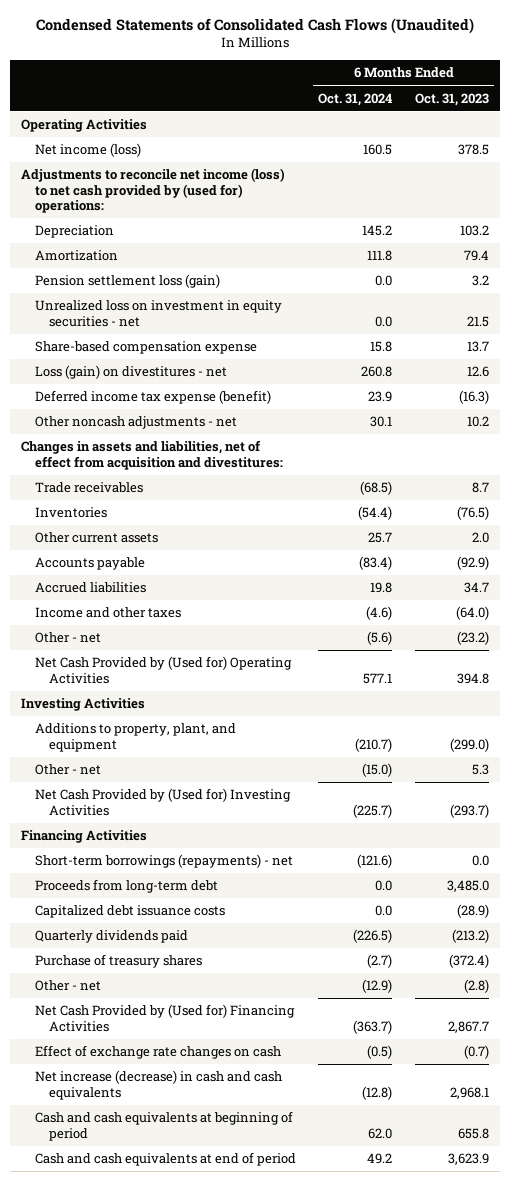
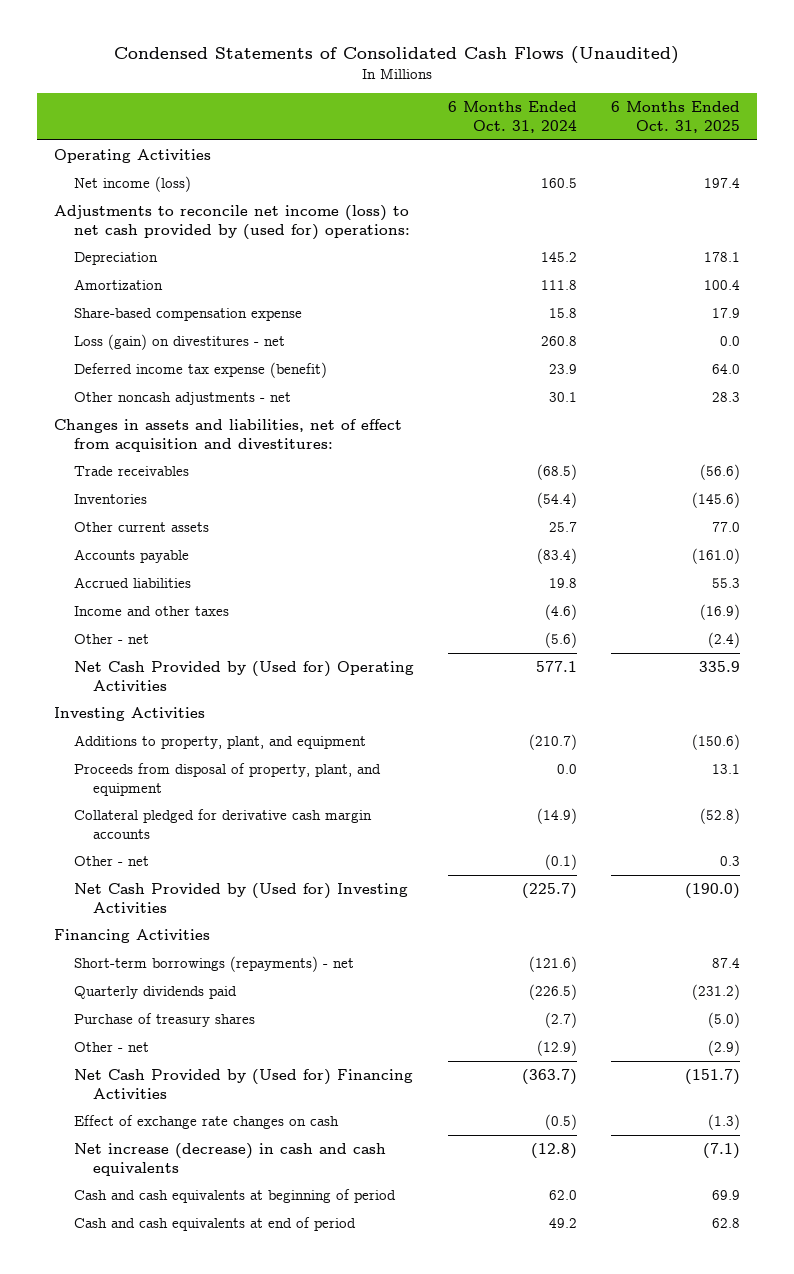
[414,92,489,106] Oct. 31, 2023 -> none
none -> [610,101,740,134] 6 Months Ended Oct. 31, 2025
[35,274,221,289] Pension settlement loss (gain) -> none
[35,300,283,327] Unrealized loss on investment in equity securities - net -> none
none -> [73,762,381,796] Proceeds from disposal of property, plant, and equipment
none -> [73,808,372,839] Collateral pledged for derivative cash margin accounts
[362,763,393,778] (15.0) -> [544,853,577,870] (0.1)
[35,879,219,894] Proceeds from long-term debt -> none
[35,905,226,919] Capitalized debt issuance costs -> none

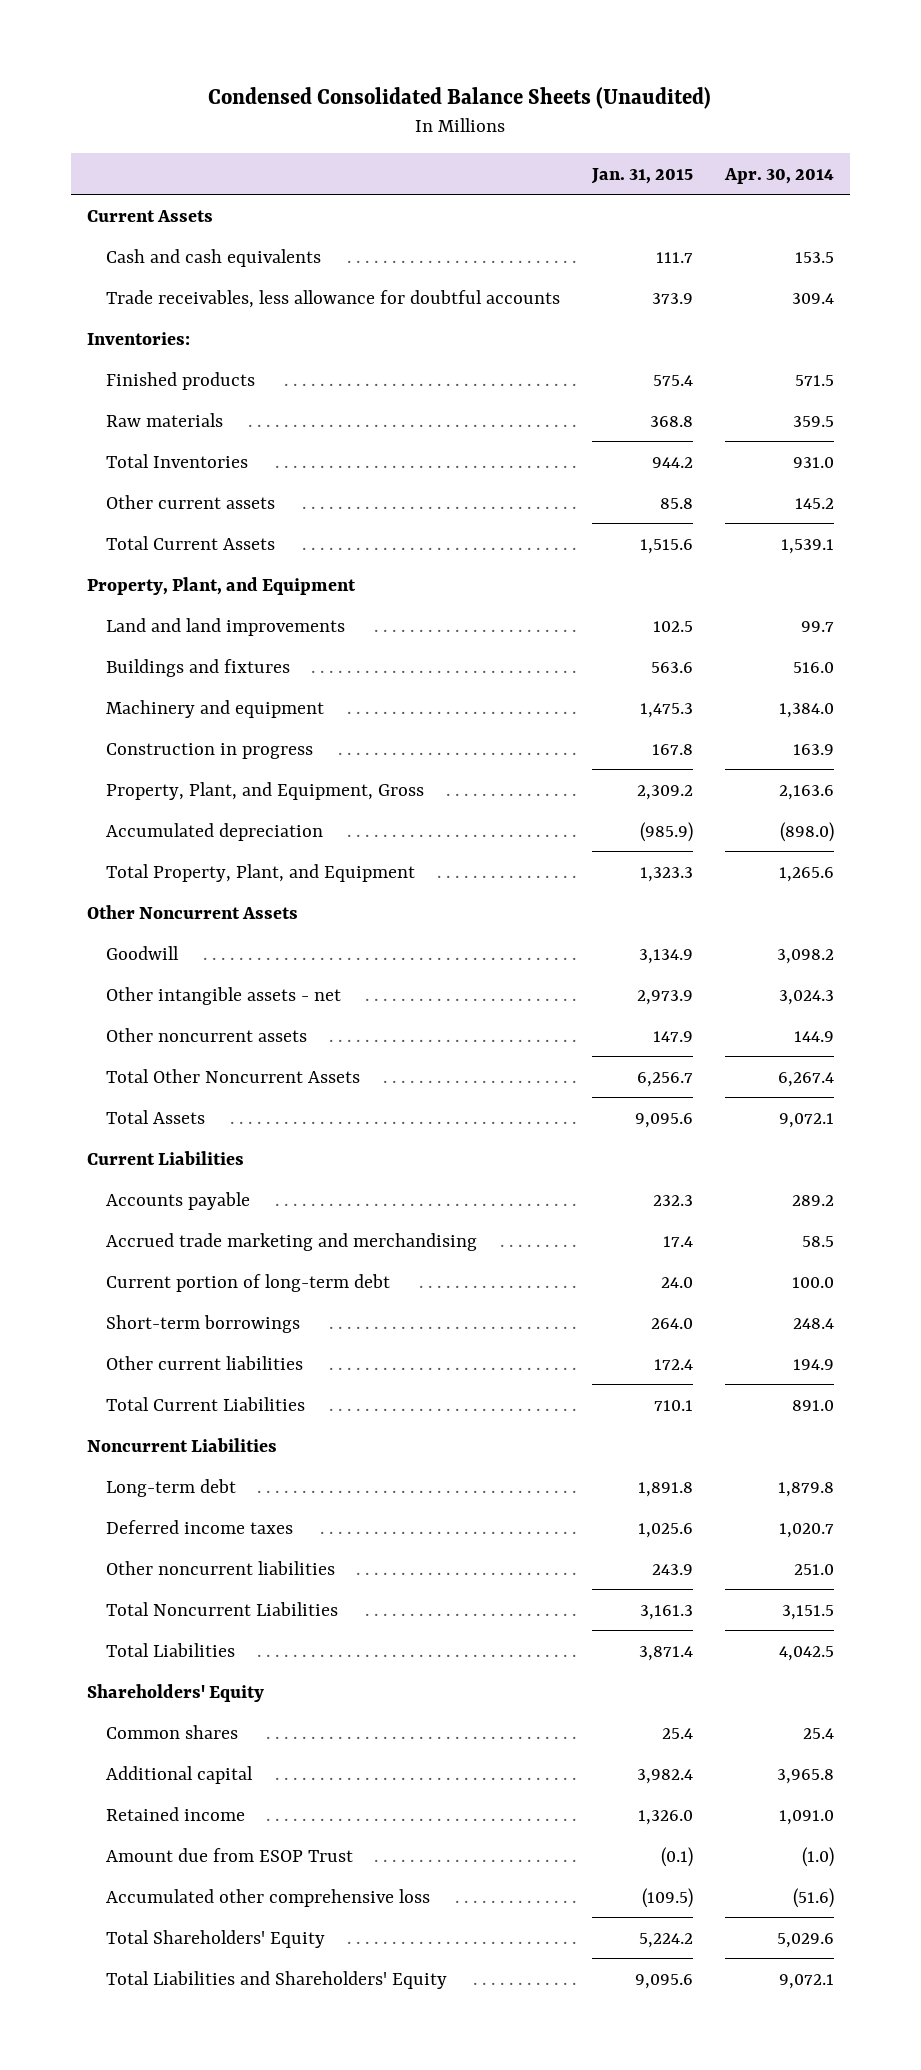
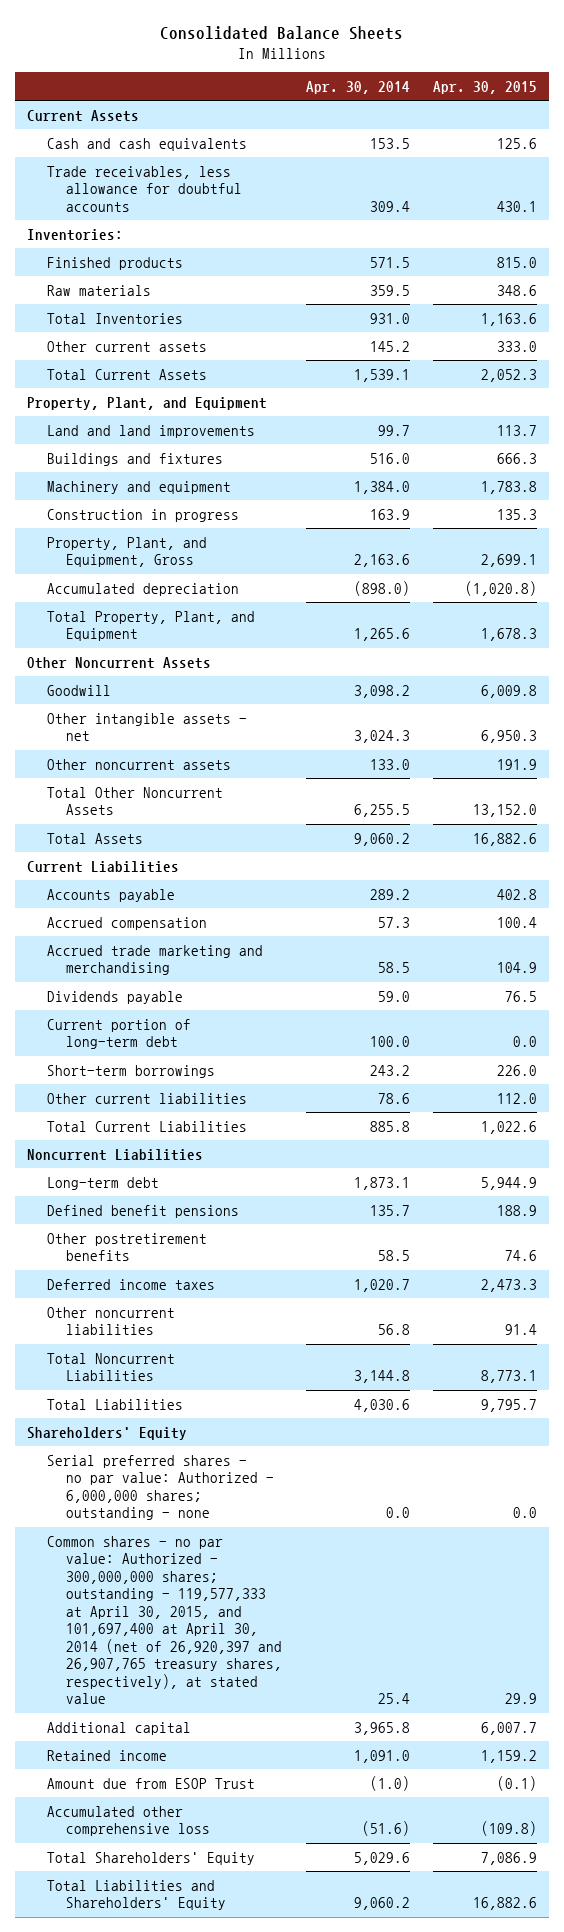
[208,86,712,109] Condensed Consolidated Balance Sheets (Unaudited) -> [159,25,403,40] Consolidated Balance Sheets
[590,167,693,184] Jan. 31, 2015 -> none
none -> [433,81,538,95] Apr. 30, 2015
[793,1030,834,1042] 144.9 -> [369,758,410,770] 133.0
[777,1071,834,1087] 6,267.4 -> [353,804,410,818] 6,255.5
[778,1112,834,1128] 9,072.1 -> [353,832,410,846] 9,060.2
none -> [46,916,207,930] Accrued compensation
none -> [46,990,183,1004] Dividends payable
[792,1317,834,1329] 248.4 -> [369,1064,410,1076] 243.2
[792,1358,834,1370] 194.9 -> [377,1092,410,1104] 78.6
[791,1399,834,1411] 891.0 -> [369,1120,410,1132] 885.8
[777,1481,834,1497] 1,879.8 -> [353,1176,410,1190] 1,873.1
none -> [46,1204,239,1218] Defined benefit pensions
none -> [46,1232,207,1262] Other postretirement benefits
[793,1563,834,1575] 251.0 -> [377,1324,410,1336] 56.8
[781,1604,834,1620] 3,151.5 -> [353,1370,410,1384] 3,144.8
[778,1645,834,1661] 4,042.5 -> [353,1398,410,1412] 4,030.6
none -> [46,1454,275,1521] Serial preferred shares - no par value: Authorized - 6,000,000 shares; outstanding - none
[105,1724,238,1739] Common shares -> [46,1535,283,1705] Common shares - no par value: Authorized - 300,000,000 shares; outstanding - 119,577,333 at April 30, 2015, and 101,697,400 at April 30, 2014 (net of 26,920,397 and 26,907,765 treasury shares, respectively), at stated value
[778,1973,834,1989] 9,072.1 -> [353,1897,410,1911] 9,060.2

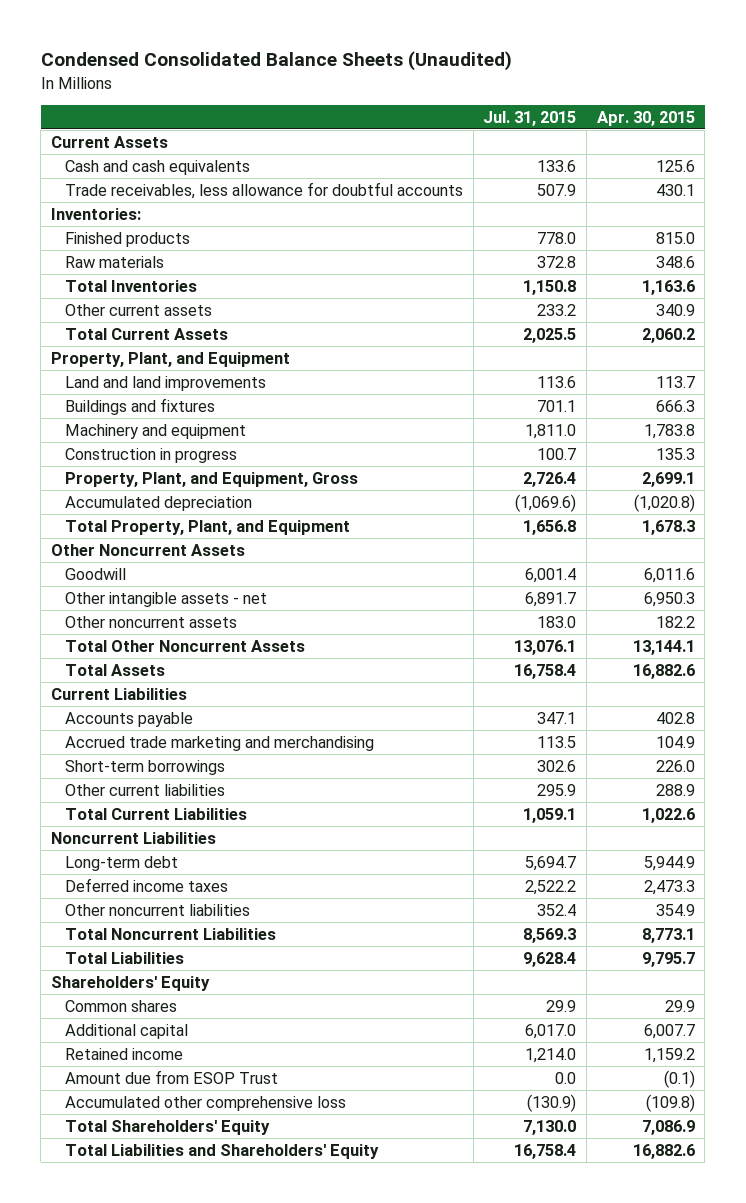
[159,25,403,40] Consolidated Balance Sheets -> [40,51,512,72] Condensed Consolidated Balance Sheets (Unaudited)
[305,81,410,95] Apr. 30, 2014 -> none
none -> [483,110,577,126] Jul. 31, 2015
[497,340,538,352] 333.0 -> [655,303,695,316] 340.9
[481,368,538,382] 2,052.3 -> [641,327,695,343] 2,060.2
[481,684,538,698] 6,009.8 -> [643,567,695,583] 6,011.6
[497,758,538,770] 191.9 -> [655,615,695,628] 182.2
[473,804,538,818] 13,152.0 -> [632,639,695,655] 13,144.1
[46,916,207,930] Accrued compensation -> none
[46,990,183,1004] Dividends payable -> none
[46,1018,191,1050] Current portion of long-term debt -> none
[497,1092,538,1104] 112.0 -> [655,783,695,796] 288.9
[46,1204,239,1218] Defined benefit pensions -> none
[46,1232,207,1262] Other postretirement benefits -> none
[505,1324,538,1336] 91.4 -> [655,903,695,916] 354.9
[46,1454,275,1521] Serial preferred shares - no par value: Authorized - 6,000,000 shares; outstanding - none -> none
[46,1535,283,1705] Common shares - no par value: Authorized - 300,000,000 shares; outstanding - 119,577,333 at April 30, 2015, and 101,697,400 at April 30, 2014 (net of 26,920,397 and 26,907,765 treasury shares, respectively), at stated value -> [64,999,177,1012] Common shares

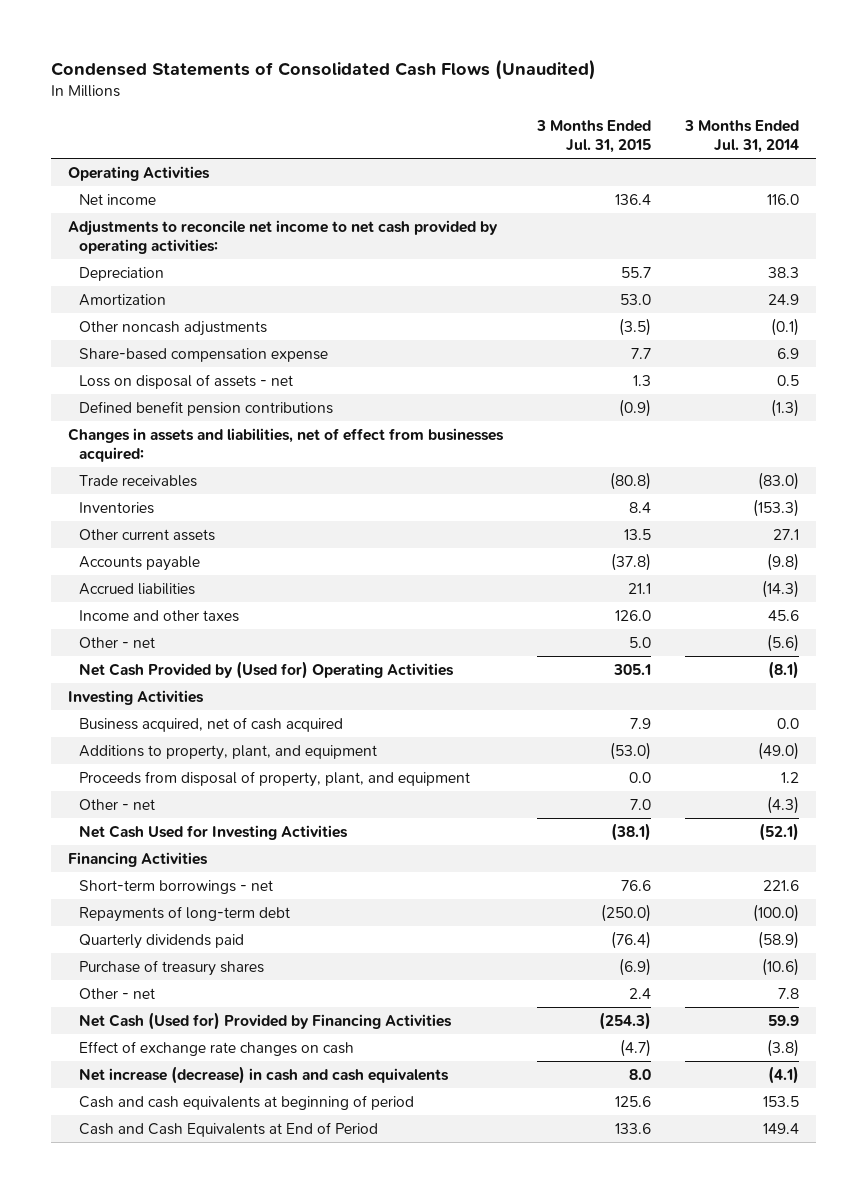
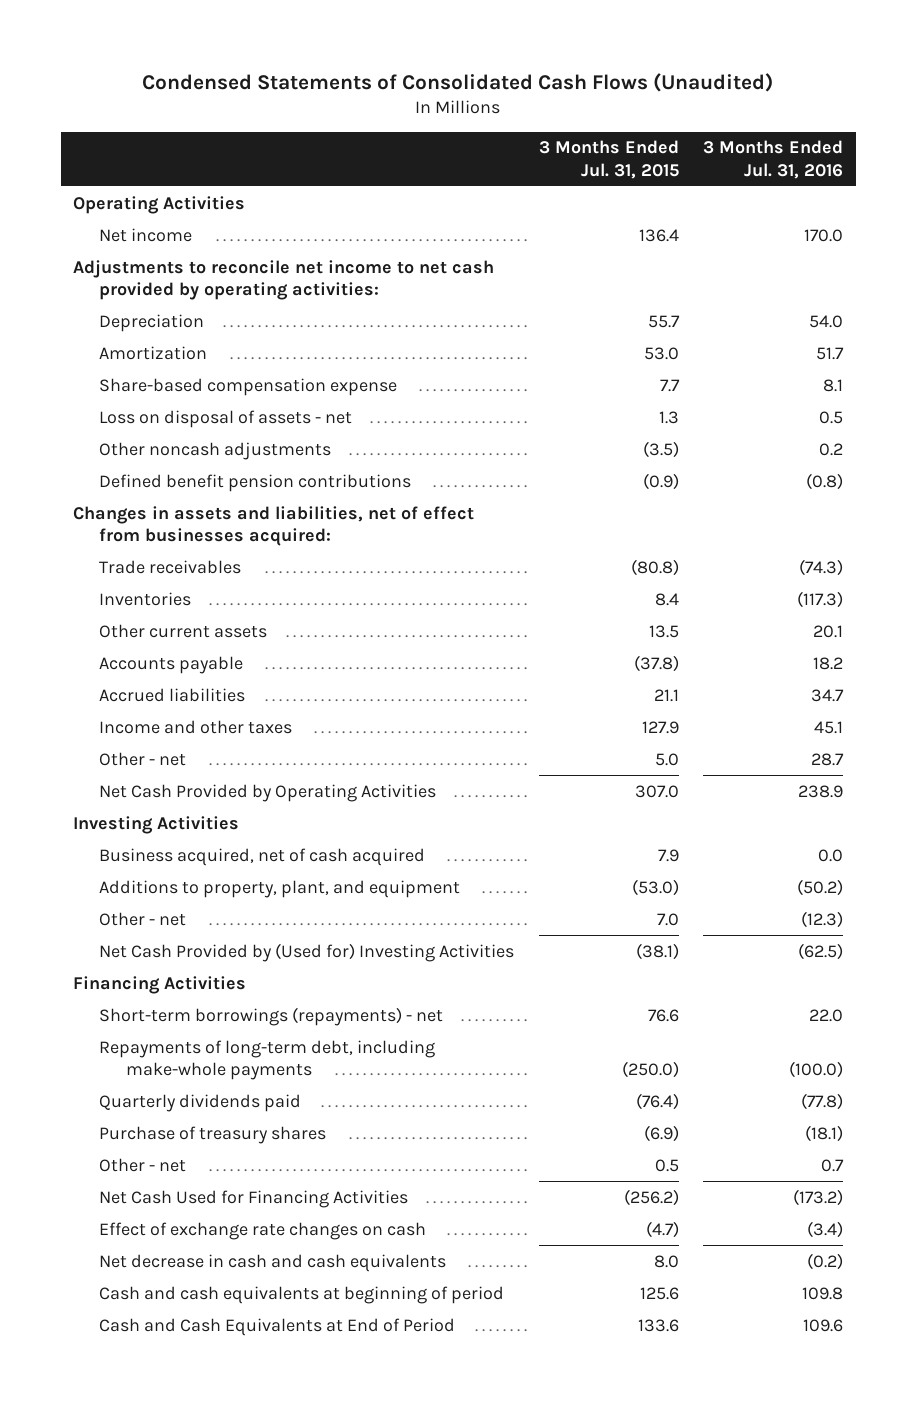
[684,119,800,154] 3 Months Ended Jul. 31, 2014 -> none
none -> [703,140,844,179] 3 Months Ended Jul. 31, 2016
[78,320,267,336] Other noncash adjustments -> [99,441,332,460] Other noncash adjustments
[615,609,652,621] 126.0 -> [641,720,679,734] 127.9
[78,660,454,679] Net Cash Provided by (Used for) Operating Activities -> [99,783,437,802] Net Cash Provided by Operating Activities
[613,663,652,675] 305.1 -> [634,784,679,798] 307.0
[78,770,470,787] Proceeds from disposal of property, plant, and equipment -> none
[78,824,348,840] Net Cash Used for Investing Activities -> [99,942,515,962] Net Cash Provided by (Used for) Investing Activities
[78,879,273,894] Short-term borrowings - net -> [99,1006,444,1026] Short-term borrowings (repayments) - net
[78,905,290,922] Repayments of long-term debt -> [99,1039,436,1081] Repayments of long-term debt, including make-whole payments
[629,987,652,999] 2.4 -> [654,1158,679,1172] 0.5
[78,1011,452,1030] Net Cash (Used for) Provided by Financing Activities -> [99,1189,409,1208] Net Cash Used for Financing Activities
[599,1011,652,1030] (254.3) -> [623,1188,679,1206] (256.2)
[78,1065,449,1084] Net increase (decrease) in cash and cash equivalents -> [99,1253,447,1272] Net decrease in cash and cash equivalents

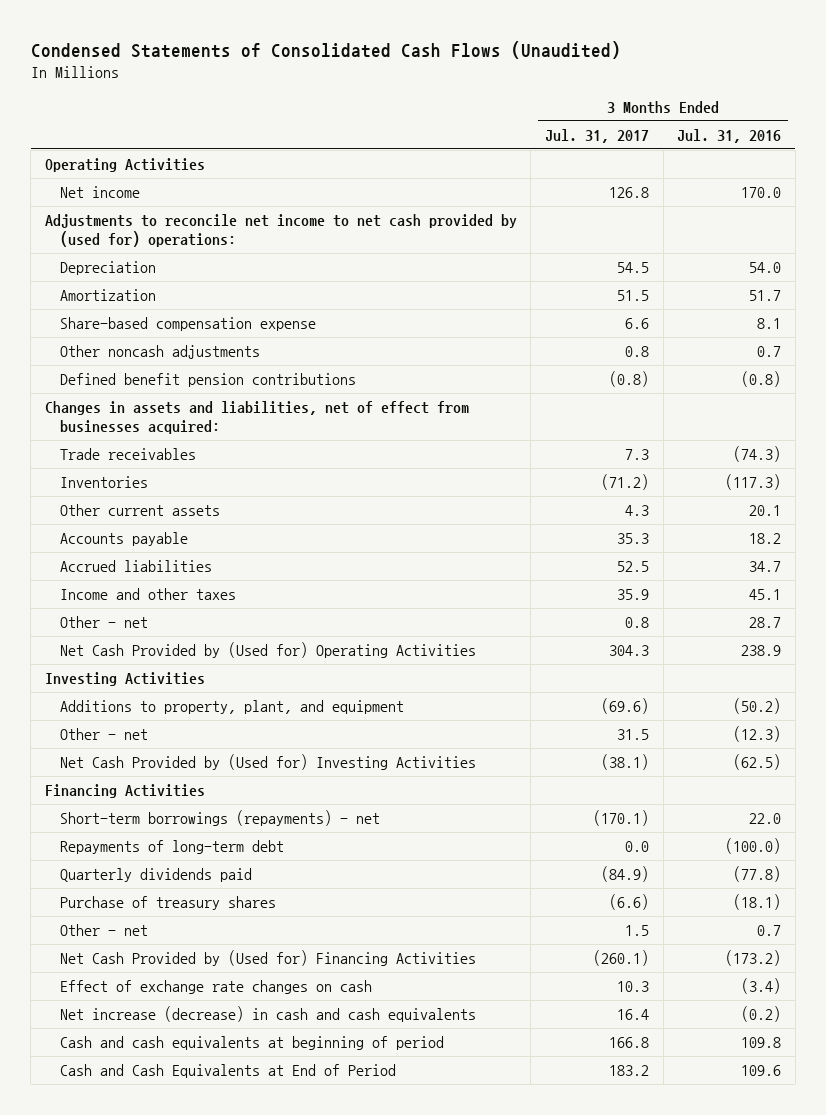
[538,140,679,179] 3 Months Ended Jul. 31, 2015 -> none
none -> [545,128,650,143] Jul. 31, 2017
[73,259,495,301] Adjustments to reconcile net income to net cash provided by operating activities: -> [44,213,517,248] Adjustments to reconcile net income to net cash provided by (used for) operations:
[99,409,353,428] Loss on disposal of assets - net -> none
[819,442,844,456] 0.2 -> [757,345,782,357] 0.7
[99,783,437,802] Net Cash Provided by Operating Activities -> [59,641,476,658] Net Cash Provided by (Used for) Operating Activities
[99,847,426,866] Business acquired, net of cash acquired -> none
[99,1039,436,1081] Repayments of long-term debt, including make-whole payments -> [59,839,284,854] Repayments of long-term debt
[99,1189,409,1208] Net Cash Used for Financing Activities -> [59,949,476,966] Net Cash Provided by (Used for) Financing Activities
[99,1253,447,1272] Net decrease in cash and cash equivalents -> [59,1005,476,1022] Net increase (decrease) in cash and cash equivalents

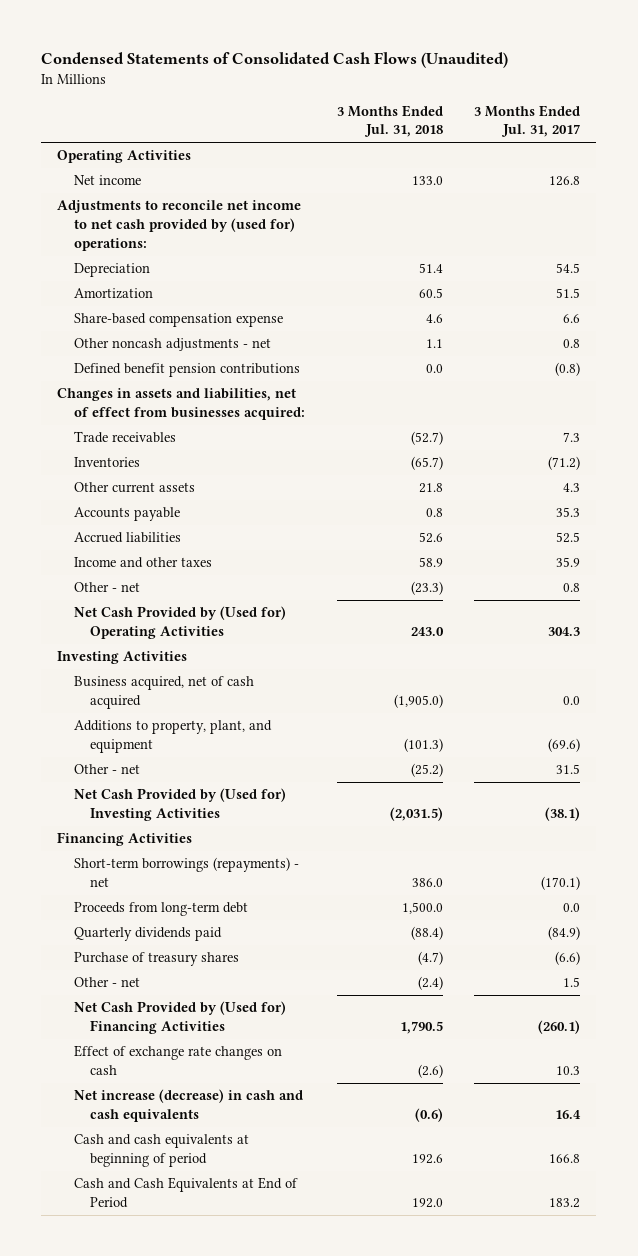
[677,128,782,143] Jul. 31, 2016 -> none
none -> [336,104,443,138] 3 Months Ended Jul. 31, 2018
[59,344,260,359] Other noncash adjustments -> [73,338,271,352] Other noncash adjustments - net
none -> [73,676,254,710] Business acquired, net of cash acquired
[59,839,284,854] Repayments of long-term debt -> none
none -> [73,902,248,917] Proceeds from long-term debt

